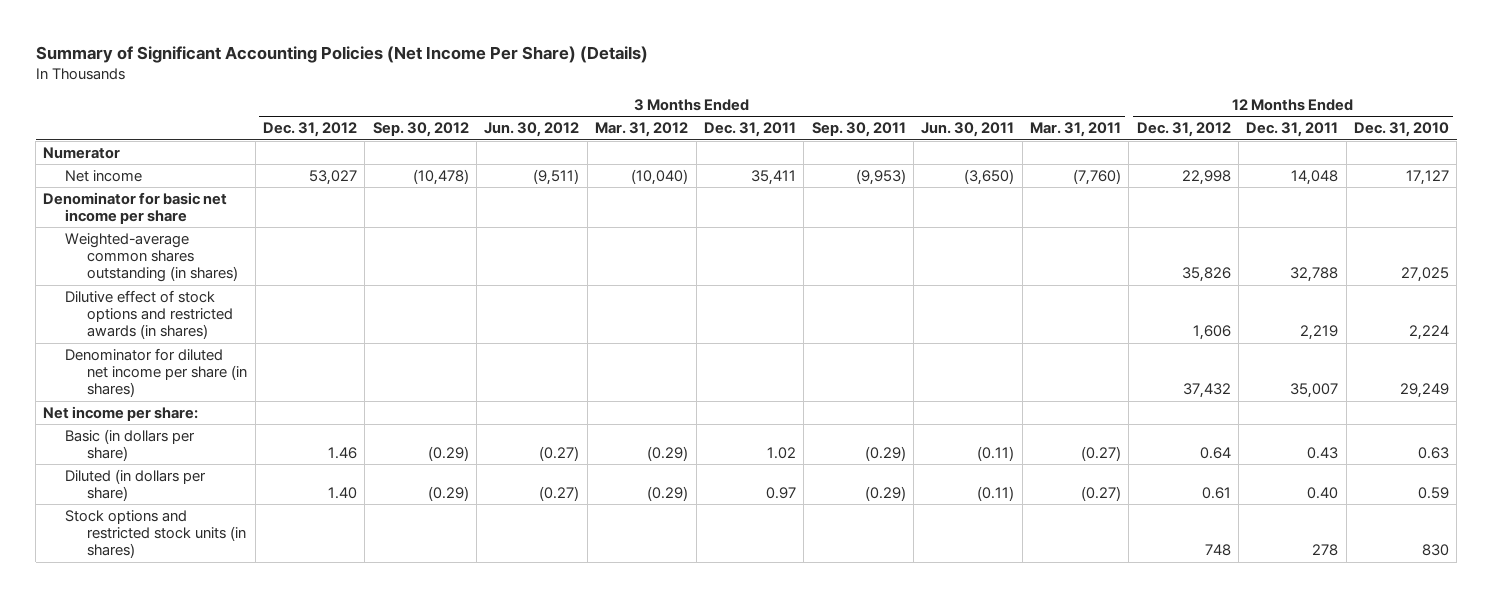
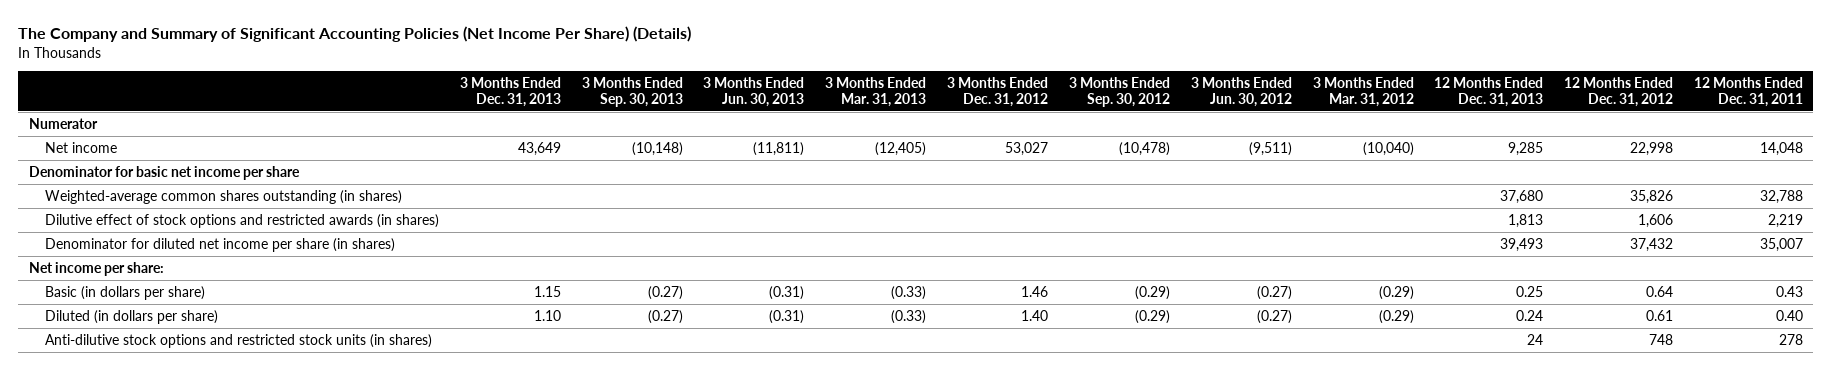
[35,45,648,63] Summary of Significant Accounting Policies (Net Income Per Share) (Details) -> [18,26,692,43] The Company and Summary of Significant Accounting Policies (Net Income Per Share) (Details)
[703,122,796,138] Dec. 31, 2011 -> none
[811,122,906,138] Sep. 30, 2011 -> none
[921,122,1015,138] Jun. 30, 2011 -> none
[1029,122,1121,138] Mar. 31, 2011 -> none
[1354,122,1450,138] Dec. 31, 2010 -> none
none -> [459,77,561,107] 3 Months Ended Dec. 31, 2013
none -> [581,77,683,107] 3 Months Ended Sep. 30, 2013
none -> [703,77,805,107] 3 Months Ended Jun. 30, 2013
none -> [825,77,927,107] 3 Months Ended Mar. 31, 2013
none -> [1434,77,1544,107] 12 Months Ended Dec. 31, 2013
[65,509,247,559] Stock options and restricted stock units (in shares) -> [44,333,432,348] Anti-dilutive stock options and restricted stock units (in shares)

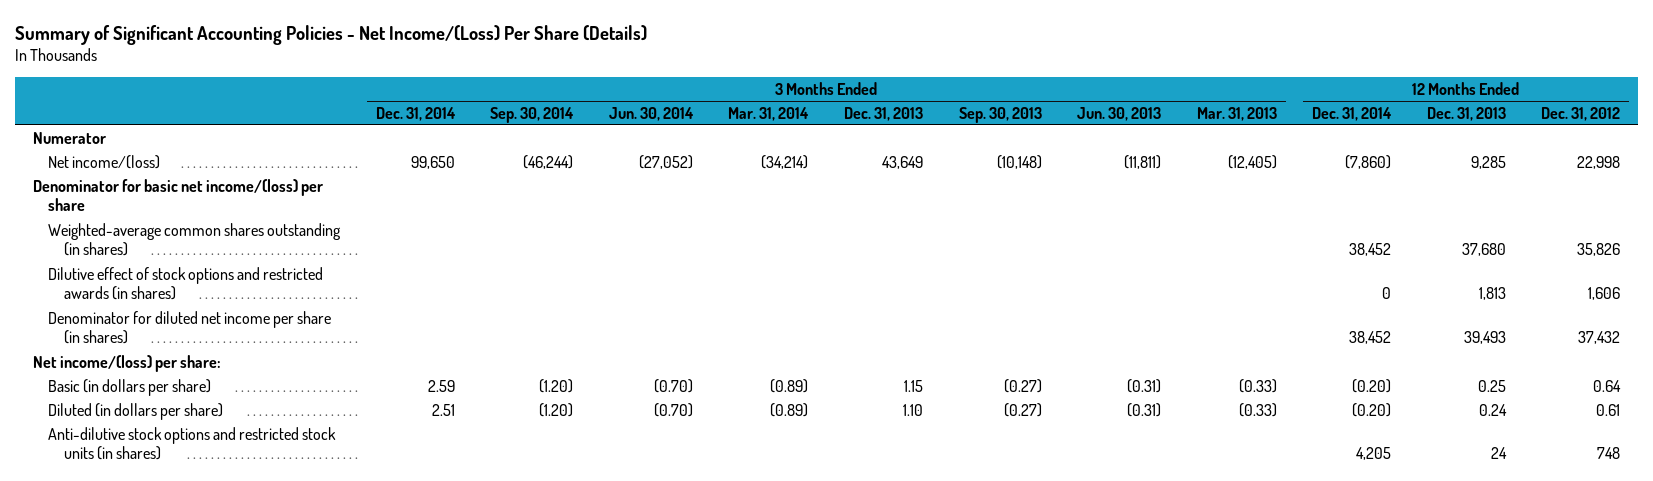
[18,26,692,43] The Company and Summary of Significant Accounting Policies (Net Income Per Share) (Details) -> [15,24,648,45] Summary of Significant Accounting Policies - Net Income/(Loss) Per Share (Details)
[947,77,1049,107] 3 Months Ended Dec. 31, 2012 -> none
[1068,77,1170,107] 3 Months Ended Sep. 30, 2012 -> none
[1190,77,1292,107] 3 Months Ended Jun. 30, 2012 -> none
[1312,77,1414,107] 3 Months Ended Mar. 31, 2012 -> none
[1693,77,1803,107] 12 Months Ended Dec. 31, 2011 -> none
none -> [375,106,456,121] Dec. 31, 2014
none -> [490,106,575,123] Sep. 30, 2014
none -> [608,106,694,121] Jun. 30, 2014
none -> [728,106,810,121] Mar. 31, 2014
none -> [1312,106,1393,121] Dec. 31, 2014
[44,141,117,153] Net income -> [48,154,161,169] Net income/(loss)
[28,165,300,180] Denominator for basic net income per share -> [33,178,324,212] Denominator for basic net income/(loss) per share
[28,261,164,276] Net income per share: -> [33,354,222,372] Net income/(loss) per share:

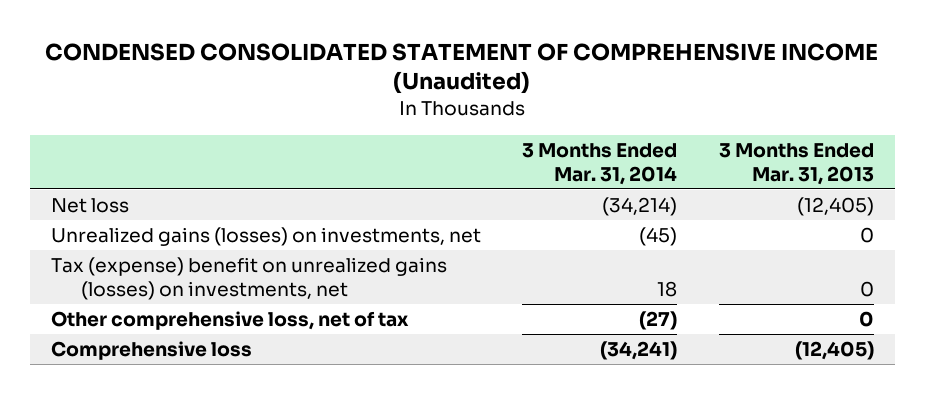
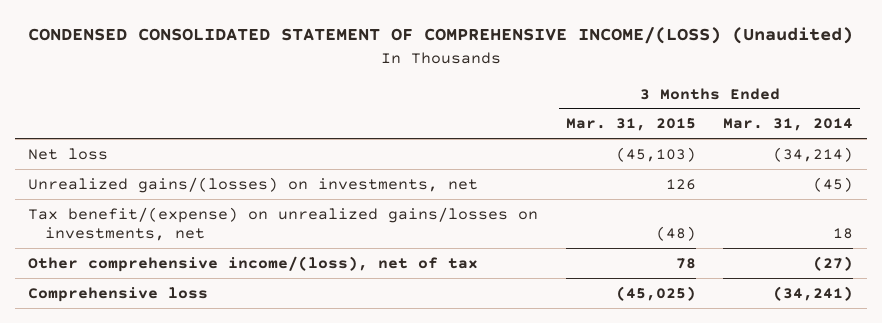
[45,42,879,95] CONDENSED CONSOLIDATED STATEMENT OF COMPREHENSIVE INCOME (Unaudited) -> [27,27,853,45] CONDENSED CONSOLIDATED STATEMENT OF COMPREHENSIVE INCOME/(LOSS) (Unaudited)
[718,142,874,185] 3 Months Ended Mar. 31, 2013 -> none
none -> [565,118,696,132] Mar. 31, 2015
[50,227,481,247] Unrealized gains (losses) on investments, net -> [28,176,479,193] Unrealized gains/(losses) on investments, net
[50,257,447,301] Tax (expense) benefit on unrealized gains (losses) on investments, net -> [28,206,539,242] Tax benefit/(expense) on unrealized gains/losses on investments, net
[50,311,409,331] Other comprehensive loss, net of tax -> [28,255,479,272] Other comprehensive income/(loss), net of tax

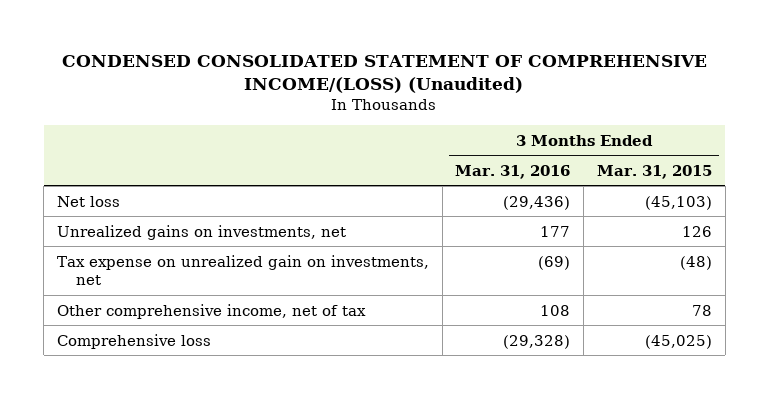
[723,118,854,132] Mar. 31, 2014 -> none
none -> [455,164,571,179] Mar. 31, 2016
[28,176,479,193] Unrealized gains/(losses) on investments, net -> [56,224,346,240] Unrealized gains on investments, net
[28,206,539,242] Tax benefit/(expense) on unrealized gains/losses on investments, net -> [56,254,429,286] Tax expense on unrealized gain on investments, net
[28,255,479,272] Other comprehensive income/(loss), net of tax -> [56,303,366,319] Other comprehensive income, net of tax

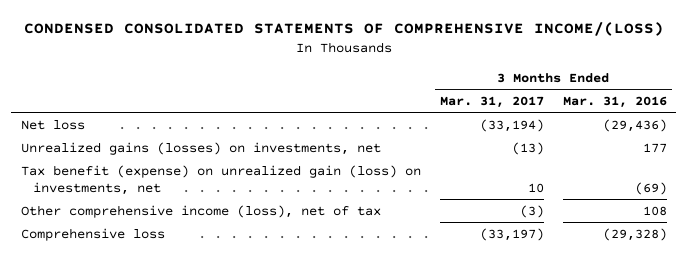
[62,54,708,93] CONDENSED CONSOLIDATED STATEMENT OF COMPREHENSIVE INCOME/(LOSS) (Unaudited) -> [23,22,664,37] CONDENSED CONSOLIDATED STATEMENTS OF COMPREHENSIVE INCOME/(LOSS)
[596,164,712,179] Mar. 31, 2015 -> none
none -> [439,95,544,108] Mar. 31, 2017
[56,224,346,240] Unrealized gains on investments, net -> [20,141,381,155] Unrealized gains (losses) on investments, net
[56,254,429,286] Tax expense on unrealized gain on investments, net -> [20,164,421,196] Tax benefit (expense) on unrealized gain (loss) on investments, net
[56,303,366,319] Other comprehensive income, net of tax -> [20,204,381,218] Other comprehensive income (loss), net of tax

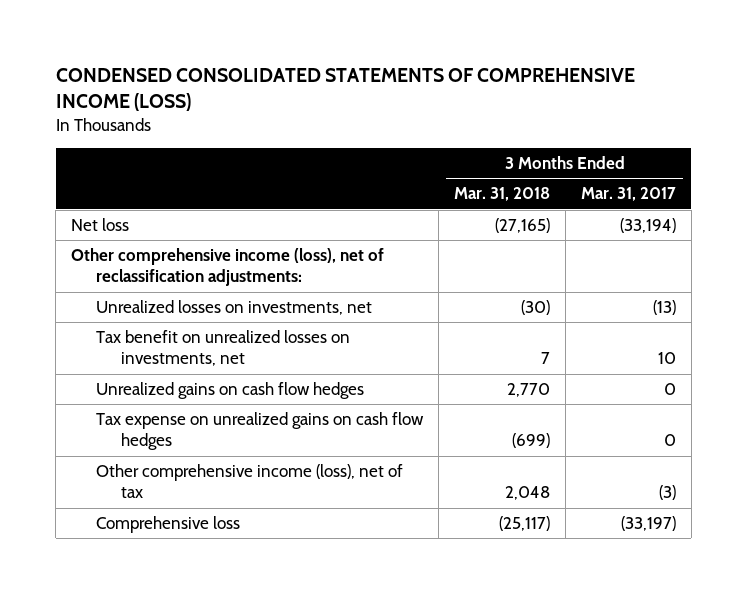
[23,22,664,37] CONDENSED CONSOLIDATED STATEMENTS OF COMPREHENSIVE INCOME/(LOSS) -> [55,67,635,111] CONDENSED CONSOLIDATED STATEMENTS OF COMPREHENSIVE INCOME (LOSS)
[562,95,667,108] Mar. 31, 2016 -> none
none -> [453,187,550,202] Mar. 31, 2018
none -> [70,248,384,287] Other comprehensive income (loss), net of reclassification adjustments:
[20,141,381,155] Unrealized gains (losses) on investments, net -> [95,300,372,316] Unrealized losses on investments, net
[20,164,421,196] Tax benefit (expense) on unrealized gain (loss) on investments, net -> [95,330,350,367] Tax benefit on unrealized losses on investments, net
none -> [95,382,364,400] Unrealized gains on cash flow hedges
none -> [95,412,424,451] Tax expense on unrealized gains on cash flow hedges

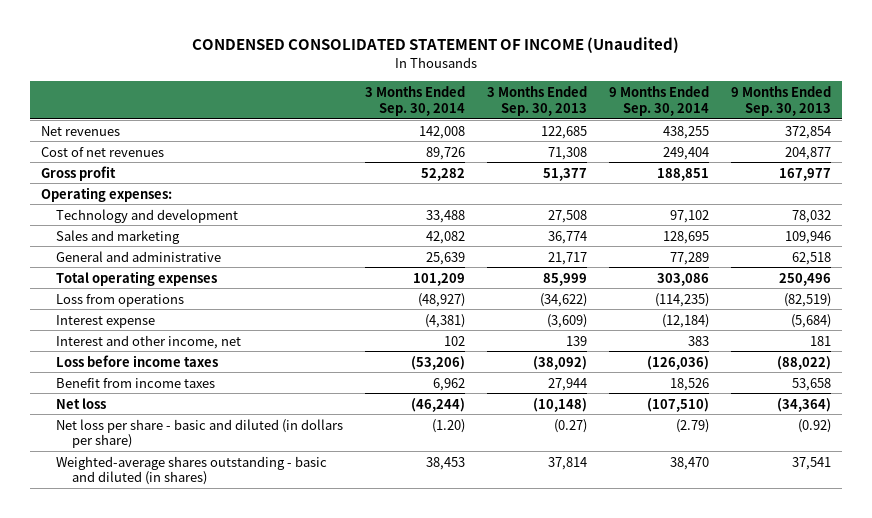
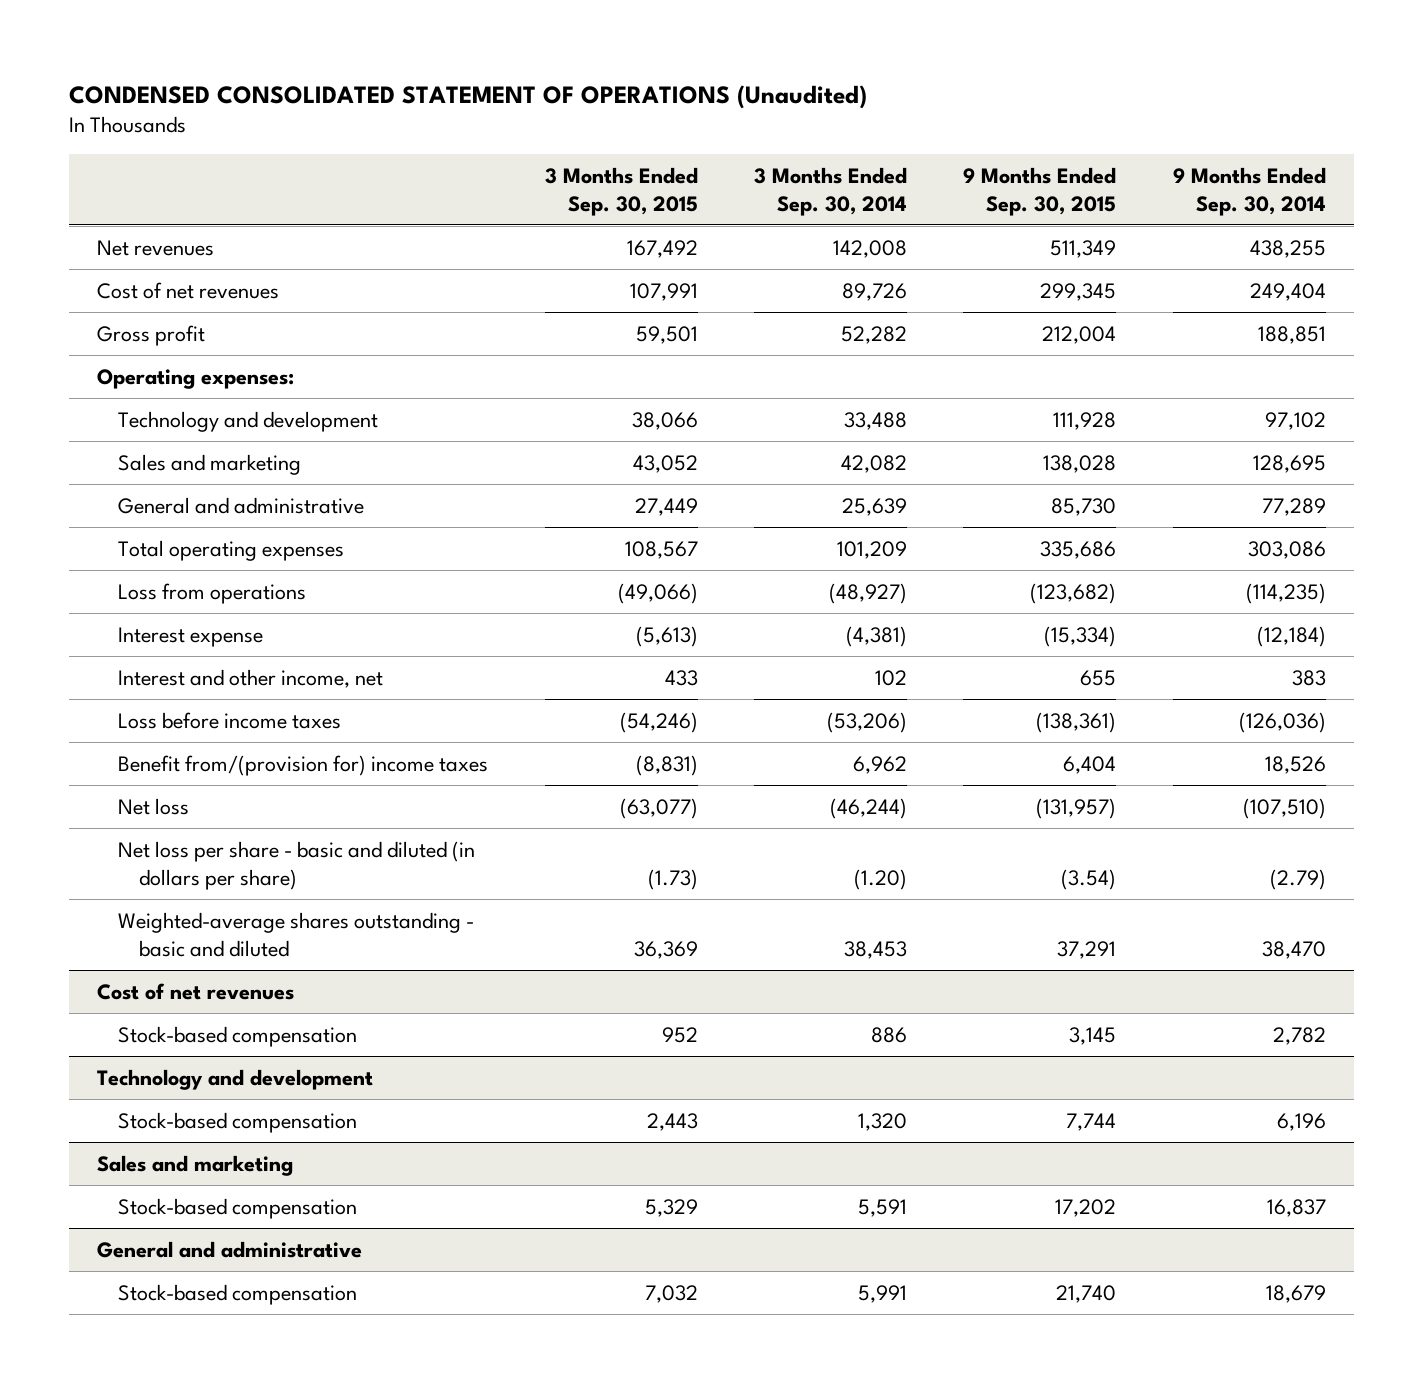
[191,37,679,54] CONDENSED CONSOLIDATED STATEMENT OF INCOME (Unaudited) -> [68,84,867,109] CONDENSED CONSOLIDATED STATEMENT OF OPERATIONS (Unaudited)
[487,85,588,116] 3 Months Ended Sep. 30, 2013 -> none
[731,85,832,116] 9 Months Ended Sep. 30, 2013 -> none
none -> [544,166,698,216] 3 Months Ended Sep. 30, 2015
none -> [963,166,1117,216] 9 Months Ended Sep. 30, 2015
[56,377,216,388] Benefit from income taxes -> [118,754,489,776] Benefit from/(provision for) income taxes
[56,455,328,486] Weighted-average shares outstanding - basic and diluted (in shares) -> [118,911,475,957] Weighted-average shares outstanding - basic and diluted
none -> [96,982,294,1000] Cost of net revenues
none -> [118,1025,358,1047] Stock-based compensation
none -> [96,1068,373,1090] Technology and development
none -> [118,1111,358,1133] Stock-based compensation
none -> [96,1154,293,1176] Sales and marketing
none -> [118,1197,358,1219] Stock-based compensation
none -> [96,1240,362,1258] General and administrative
none -> [118,1283,358,1305] Stock-based compensation

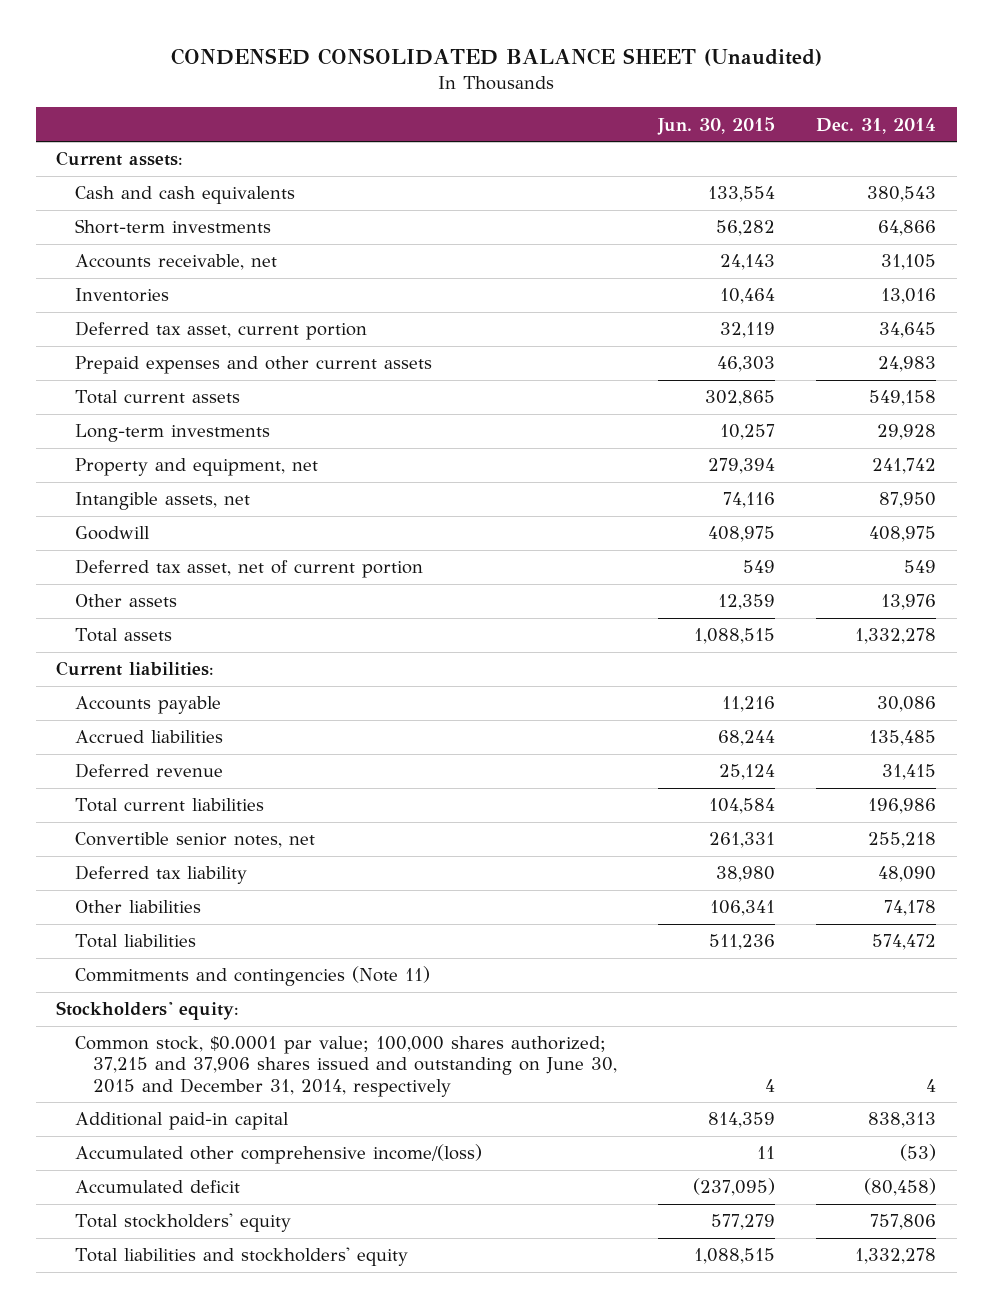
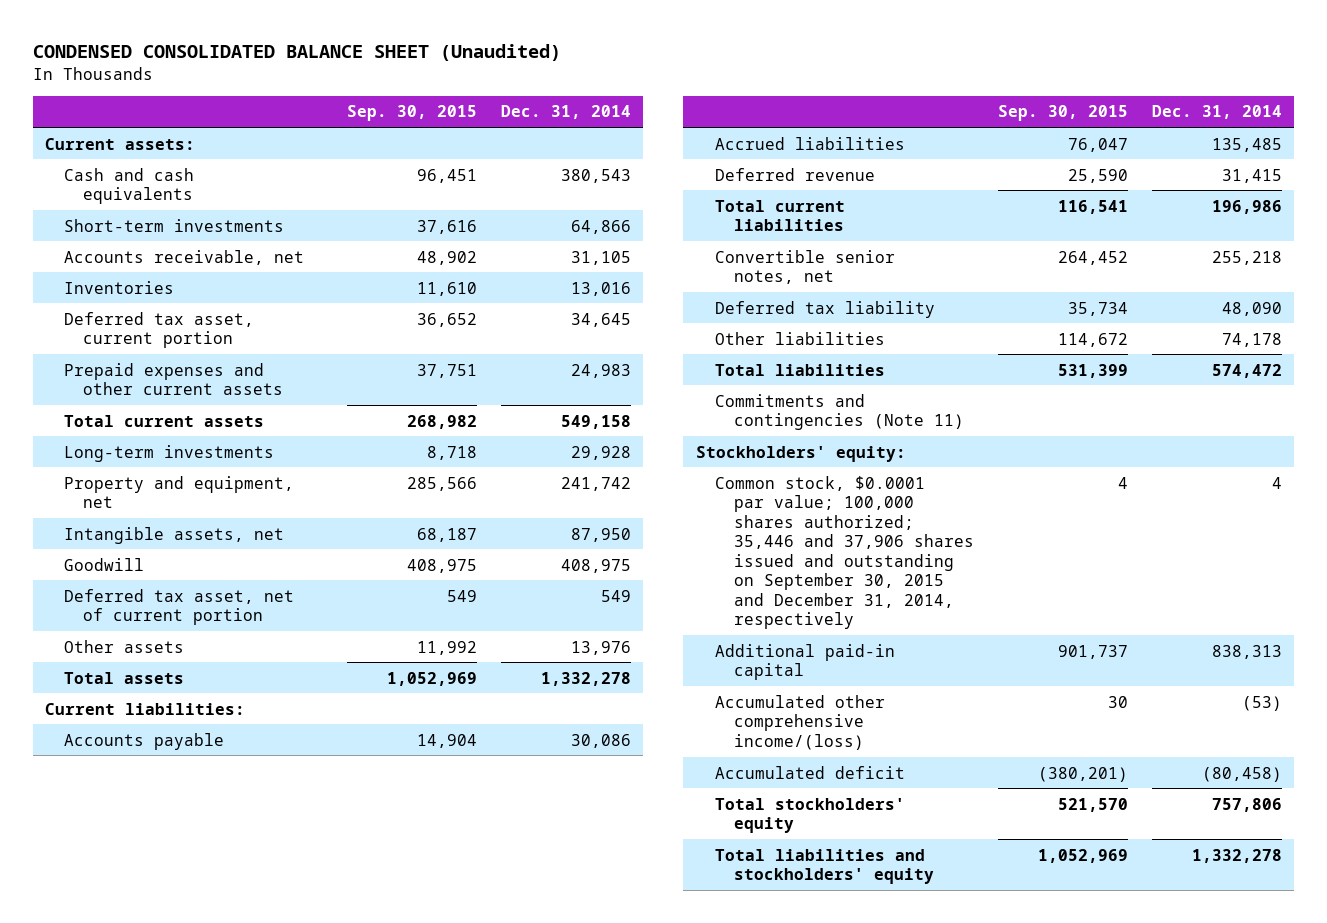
[657,116,776,135] Jun. 30, 2015 -> none
none -> [346,105,477,122] Sep. 30, 2015
[74,1036,618,1097] Common stock, $0.0001 par value; 100,000 shares authorized; 37,215 and 37,906 shares issued and outstanding on June 30, 2015 and December 31, 2014, respectively -> [714,475,974,630] Common stock, $0.0001 par value; 100,000 shares authorized; 35,446 and 37,906 shares issued and outstanding on September 30, 2015 and December 31, 2014, respectively

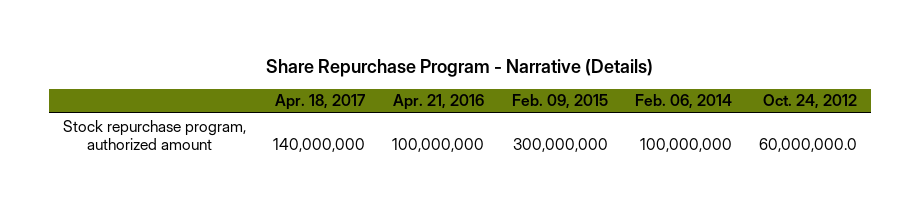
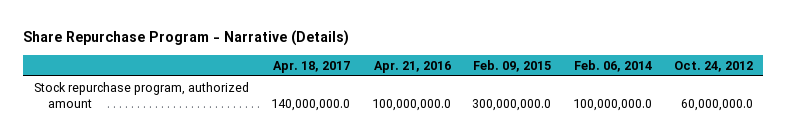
[272,137,365,152] 140,000,000 -> [270,98,350,111] 140,000,000.0
[392,137,485,152] 100,000,000 -> [371,98,451,111] 100,000,000.0
[512,137,608,152] 300,000,000 -> [472,98,552,111] 300,000,000.0
[639,137,732,152] 100,000,000 -> [572,98,652,111] 100,000,000.0

